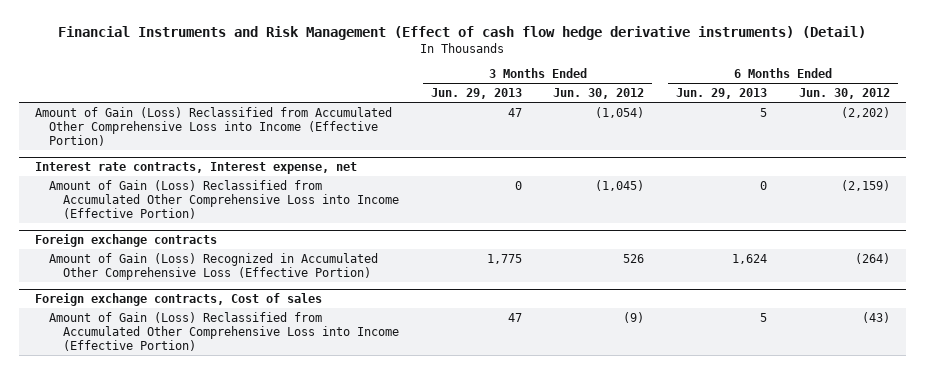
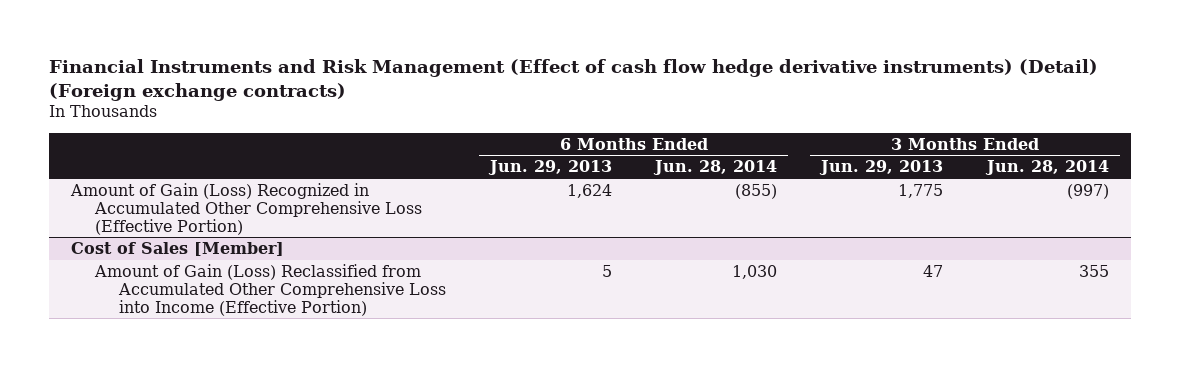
[58,26,867,41] Financial Instruments and Risk Management (Effect of cash flow hedge derivative instruments) (Detail) -> [48,58,1098,101] Financial Instruments and Risk Management (Effect of cash flow hedge derivative instruments) (Detail) (Foreign exchange contracts)
[553,88,645,100] Jun. 30, 2012 -> none
[798,88,890,100] Jun. 30, 2012 -> none
none -> [653,160,778,176] Jun. 28, 2014
none -> [984,160,1109,176] Jun. 28, 2014
[34,106,392,147] Amount of Gain (Loss) Reclassified from Accumulated Other Comprehensive Loss into Income (Effective Portion) -> none
[34,161,357,174] Interest rate contracts, Interest expense, net -> none
[49,179,400,220] Amount of Gain (Loss) Reclassified from Accumulated Other Comprehensive Loss into Income (Effective Portion) -> none
[34,233,217,247] Foreign exchange contracts -> none
[34,292,322,306] Foreign exchange contracts, Cost of sales -> none
none -> [70,242,284,257] Cost of Sales [Member]

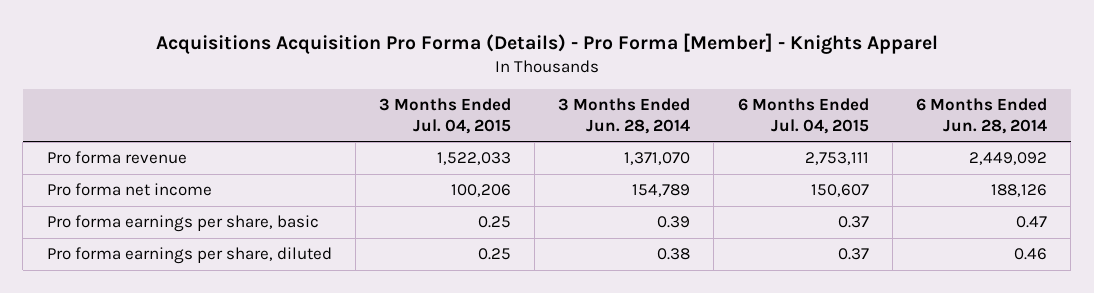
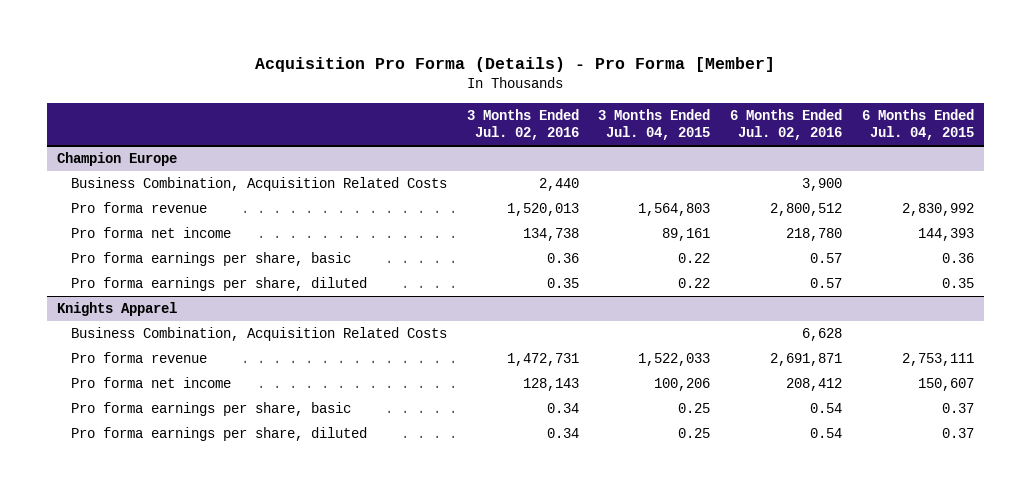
[155,33,938,55] Acquisitions Acquisition Pro Forma (Details) - Pro Forma [Member] - Knights Apparel -> [255,57,776,73] Acquisition Pro Forma (Details) - Pro Forma [Member]
[558,98,691,134] 3 Months Ended Jun. 28, 2014 -> none
[915,98,1047,134] 6 Months Ended Jun. 28, 2014 -> none
none -> [466,108,579,141] 3 Months Ended Jul. 02, 2016
none -> [730,108,843,141] 6 Months Ended Jul. 02, 2016
none -> [57,152,178,167] Champion Europe
none -> [71,177,448,192] Business Combination, Acquisition Related Costs
none -> [71,202,208,214] Pro forma revenue
none -> [71,227,232,239] Pro forma net income
none -> [71,252,352,267] Pro forma earnings per share, basic
none -> [71,277,368,292] Pro forma earnings per share, diluted
none -> [57,302,178,317] Knights Apparel
none -> [71,327,448,342] Business Combination, Acquisition Related Costs

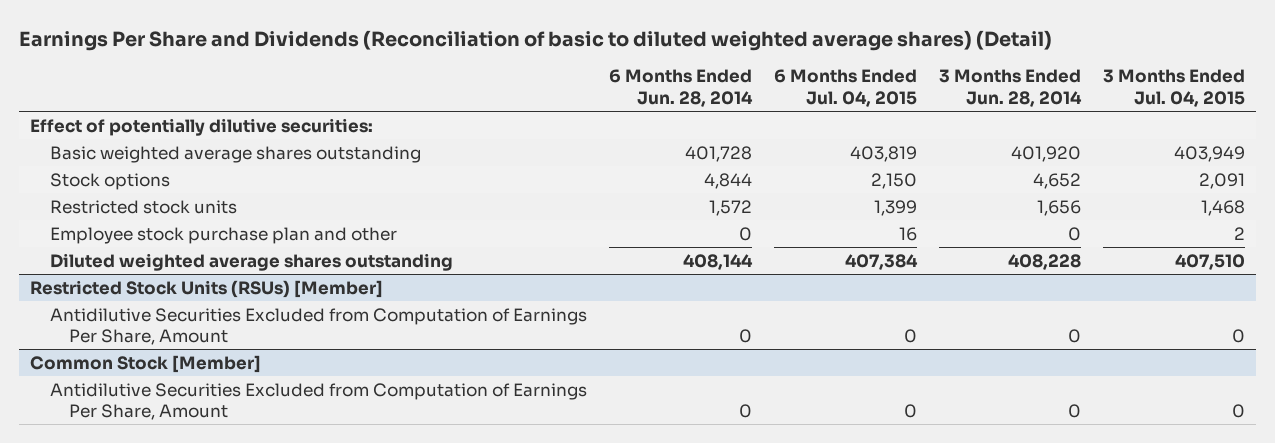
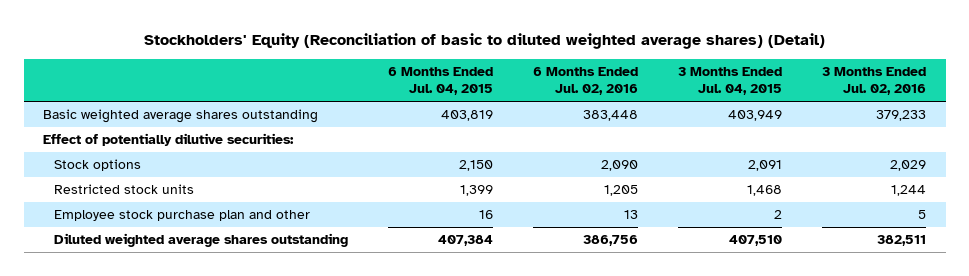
[19,29,1053,51] Earnings Per Share and Dividends (Reconciliation of basic to diluted weighted average shares) (Detail) -> [143,33,825,50] Stockholders' Equity (Reconciliation of basic to diluted weighted average shares) (Detail)
[608,69,753,107] 6 Months Ended Jun. 28, 2014 -> none
[939,69,1083,107] 3 Months Ended Jun. 28, 2014 -> none
none -> [533,67,639,96] 6 Months Ended Jul. 02, 2016
none -> [821,67,926,96] 3 Months Ended Jul. 02, 2016
[30,117,374,136] Effect of potentially dilutive securities: -> [43,133,295,147] Effect of potentially dilutive securities:
[30,279,384,298] Restricted Stock Units (RSUs) [Member] -> none
[49,307,587,346] Antidilutive Securities Excluded from Computation of Earnings Per Share, Amount -> none
[30,354,262,373] Common Stock [Member] -> none
[49,382,587,421] Antidilutive Securities Excluded from Computation of Earnings Per Share, Amount -> none

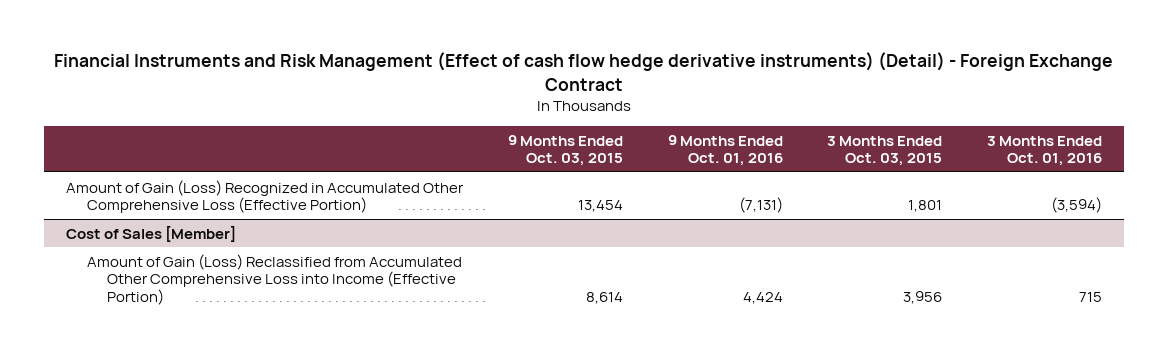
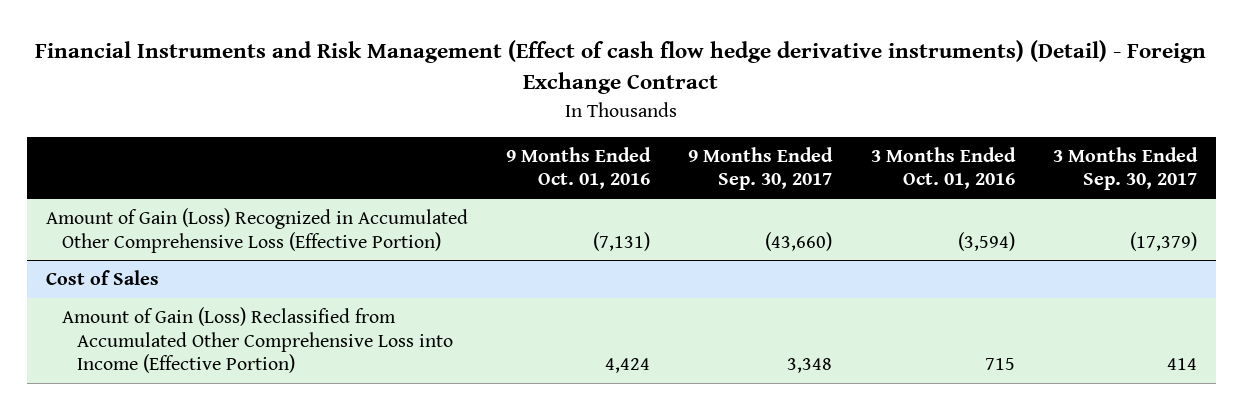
[507,134,623,167] 9 Months Ended Oct. 03, 2015 -> none
[827,135,943,167] 3 Months Ended Oct. 03, 2015 -> none
none -> [688,147,834,191] 9 Months Ended Sep. 30, 2017
none -> [1052,147,1198,191] 3 Months Ended Sep. 30, 2017
[66,225,237,242] Cost of Sales [Member] -> [46,270,160,286] Cost of Sales

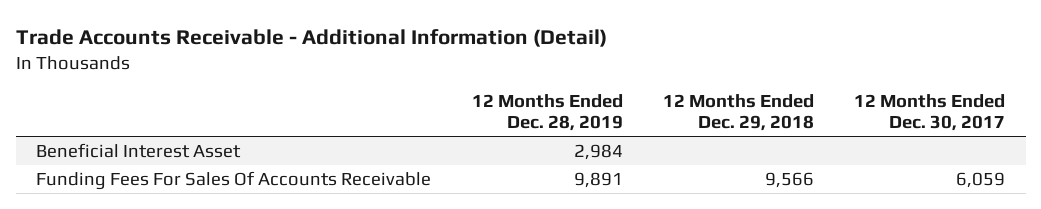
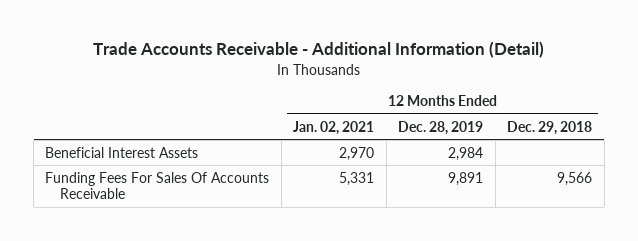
[854,94,1006,132] 12 Months Ended Dec. 30, 2017 -> none
none -> [293,120,375,135] Jan. 02, 2021
[36,142,242,158] Beneficial Interest Asset -> [45,146,199,158] Beneficial Interest Assets

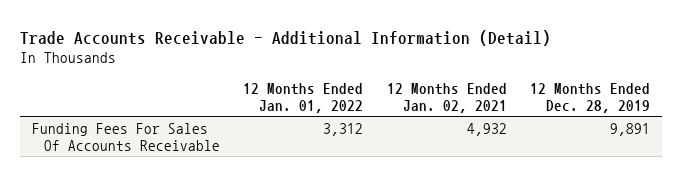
[507,120,593,135] Dec. 29, 2018 -> none
none -> [243,82,364,113] 12 Months Ended Jan. 01, 2022
[45,146,199,158] Beneficial Interest Assets -> none
[339,171,375,186] 5,331 -> [466,122,507,136] 4,932

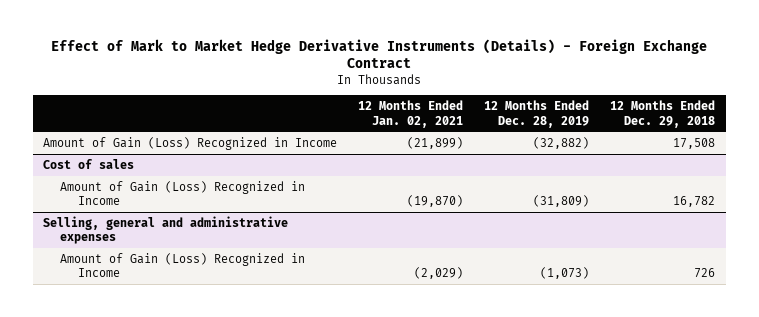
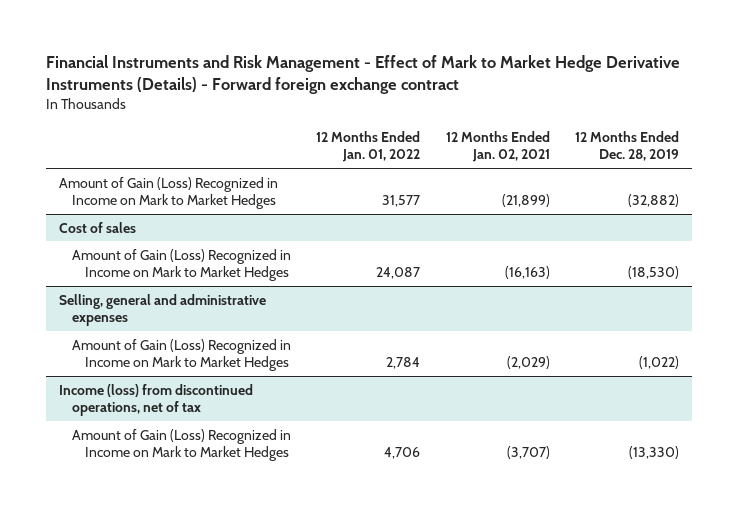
[51,38,708,69] Effect of Mark to Market Hedge Derivative Instruments (Details) - Foreign Exchange Contract -> [45,54,680,94] Financial Instruments and Risk Management - Effect of Mark to Market Hedge Derivative Instruments (Details) - Forward foreign exchange contract
[610,99,716,128] 12 Months Ended Dec. 29, 2018 -> none
none -> [316,130,421,163] 12 Months Ended Jan. 01, 2022
[43,136,338,150] Amount of Gain (Loss) Recognized in Income -> [58,176,278,210] Amount of Gain (Loss) Recognized in Income on Mark to Market Hedges
[60,180,306,206] Amount of Gain (Loss) Recognized in Income -> [71,248,291,282] Amount of Gain (Loss) Recognized in Income on Mark to Market Hedges
[407,195,464,208] (19,870) -> [504,266,550,280] (16,163)
[533,195,590,208] (31,809) -> [628,266,680,280] (18,530)
[60,252,306,278] Amount of Gain (Loss) Recognized in Income -> [71,338,291,372] Amount of Gain (Loss) Recognized in Income on Mark to Market Hedges
[540,267,590,280] (1,073) -> [639,356,680,370] (1,022)
none -> [58,383,253,417] Income (loss) from discontinued operations, net of tax
none -> [71,428,291,462] Amount of Gain (Loss) Recognized in Income on Mark to Market Hedges

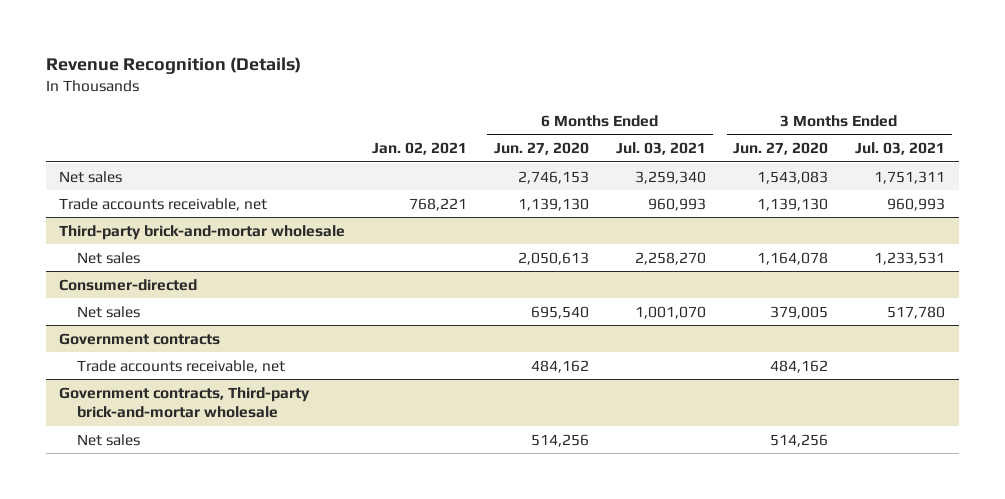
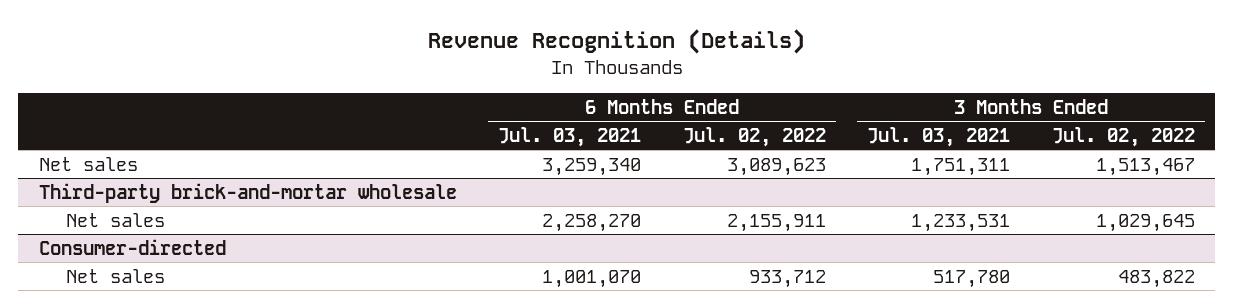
[372,142,468,156] Jan. 02, 2021 -> none
[494,142,590,156] Jun. 27, 2020 -> none
[733,142,829,156] Jun. 27, 2020 -> none
none -> [682,127,826,148] Jul. 02, 2022
none -> [1051,127,1195,148] Jul. 02, 2022
[59,197,268,211] Trade accounts receivable, net -> none
[59,332,221,345] Government contracts -> none
[76,359,285,373] Trade accounts receivable, net -> none
[59,386,311,419] Government contracts, Third-party brick-and-mortar wholesale -> none
[76,433,140,446] Net sales -> none

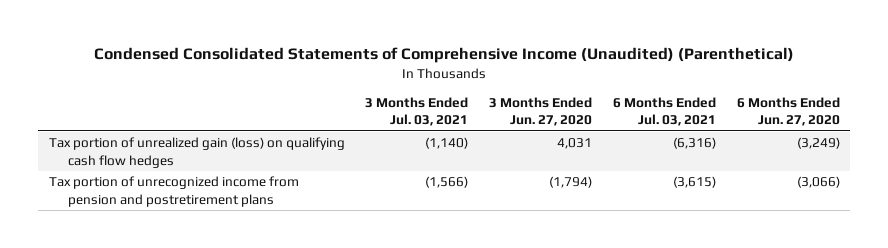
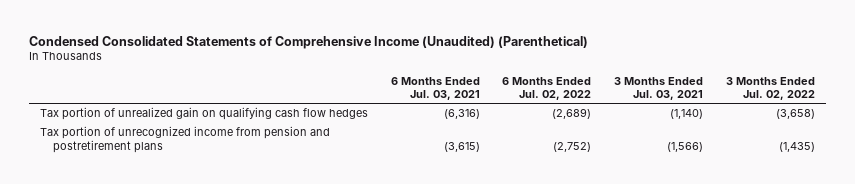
[489,96,593,127] 3 Months Ended Jun. 27, 2020 -> none
[736,96,840,127] 6 Months Ended Jun. 27, 2020 -> none
none -> [502,76,592,101] 6 Months Ended Jul. 02, 2022
none -> [725,76,815,101] 3 Months Ended Jul. 02, 2022
[48,137,345,168] Tax portion of unrealized gain (loss) on qualifying cash flow hedges -> [39,107,368,121] Tax portion of unrealized gain on qualifying cash flow hedges

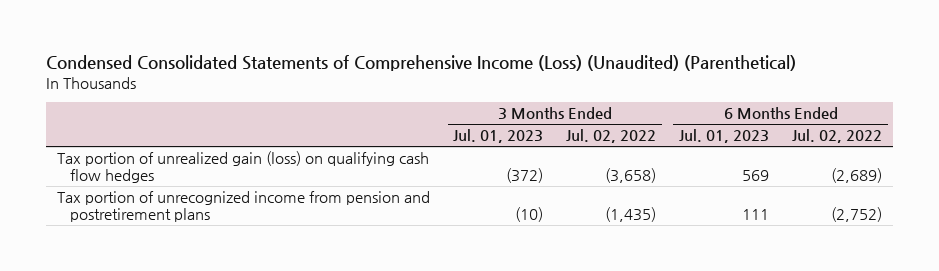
[28,35,588,49] Condensed Consolidated Statements of Comprehensive Income (Unaudited) (Parenthetical) -> [45,55,796,72] Condensed Consolidated Statements of Comprehensive Income (Loss) (Unaudited) (Parenthetical)
[390,76,480,101] 6 Months Ended Jul. 03, 2021 -> none
[614,76,704,101] 3 Months Ended Jul. 03, 2021 -> none
none -> [453,129,544,144] Jul. 01, 2023
none -> [679,129,770,144] Jul. 01, 2023
[39,107,368,121] Tax portion of unrealized gain on qualifying cash flow hedges -> [57,151,430,184] Tax portion of unrealized gain (loss) on qualifying cash flow hedges

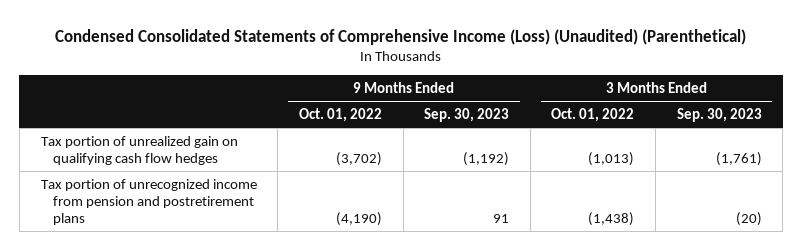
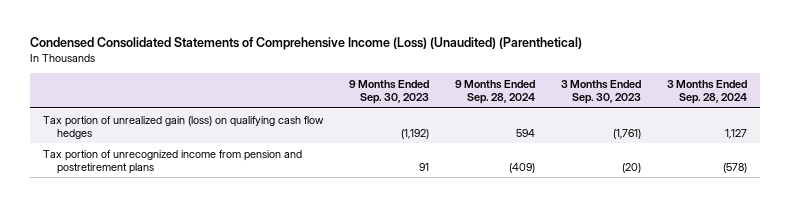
[298,107,382,122] Oct. 01, 2022 -> none
[551,107,635,122] Oct. 01, 2022 -> none
none -> [454,79,535,105] 9 Months Ended Sep. 28, 2024
none -> [666,79,747,105] 3 Months Ended Sep. 28, 2024
[40,135,238,165] Tax portion of unrealized gain on qualifying cash flow hedges -> [43,115,325,139] Tax portion of unrealized gain (loss) on qualifying cash flow hedges

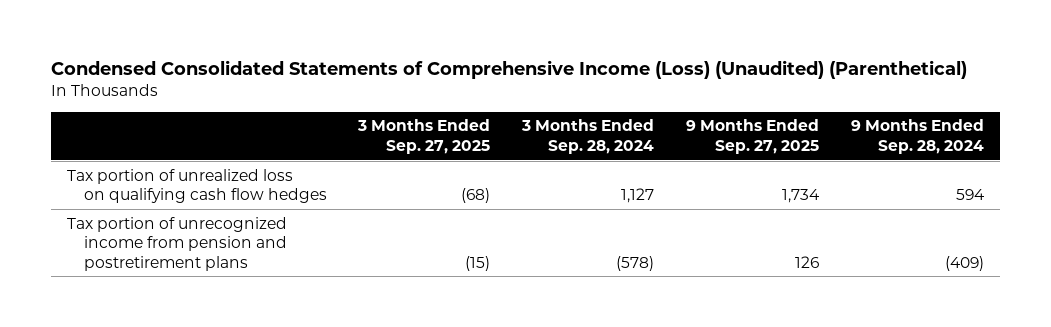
[348,79,429,105] 9 Months Ended Sep. 30, 2023 -> none
[560,79,641,105] 3 Months Ended Sep. 30, 2023 -> none
none -> [357,119,491,154] 3 Months Ended Sep. 27, 2025
none -> [686,119,820,154] 9 Months Ended Sep. 27, 2025
[43,115,325,139] Tax portion of unrealized gain (loss) on qualifying cash flow hedges -> [66,168,327,204] Tax portion of unrealized loss on qualifying cash flow hedges

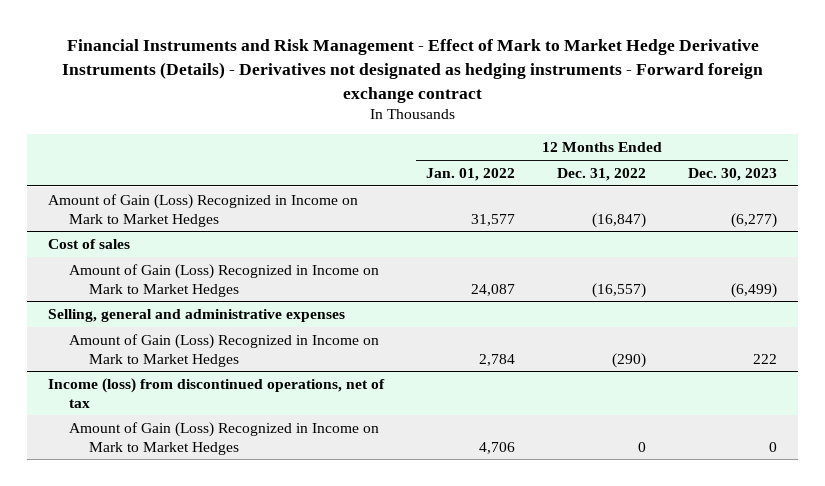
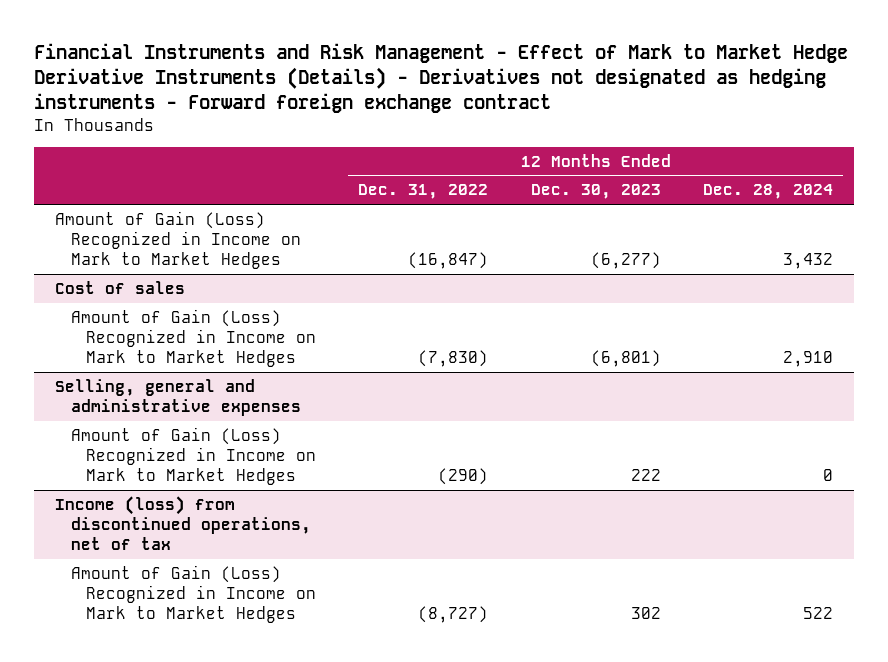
[426,167,516,181] Jan. 01, 2022 -> none
none -> [702,184,833,200] Dec. 28, 2024
[592,282,647,298] (16,557) -> [418,350,489,368] (7,830)
[731,282,778,298] (6,499) -> [590,350,661,368] (6,801)
[638,441,647,452] 0 -> [418,606,489,624] (8,727)
[769,441,778,452] 0 -> [630,607,661,620] 302

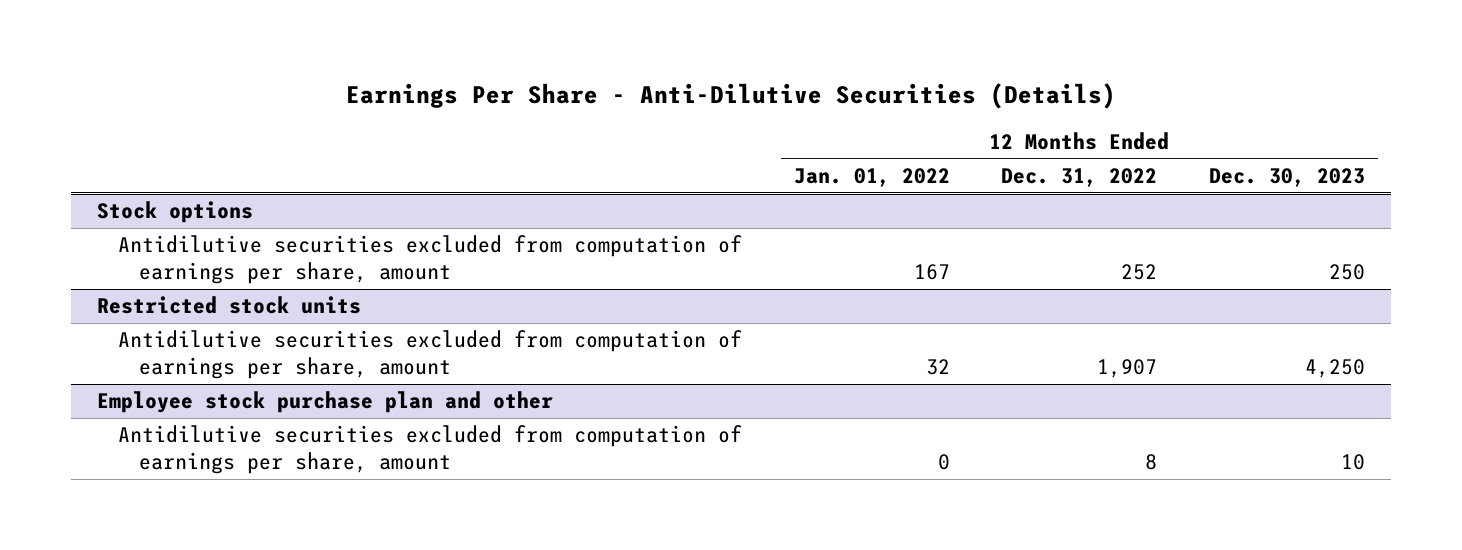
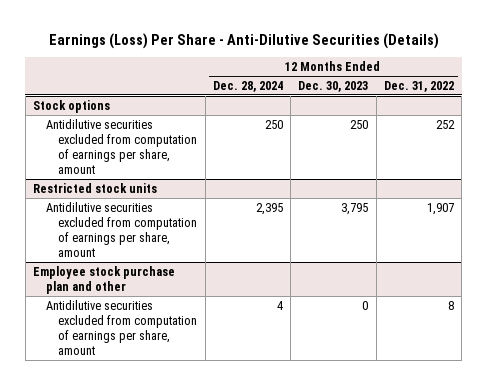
[345,83,1116,110] Earnings Per Share - Anti-Dilutive Securities (Details) -> [48,32,439,49] Earnings (Loss) Per Share - Anti-Dilutive Securities (Details)
[793,168,950,188] Jan. 01, 2022 -> none
none -> [212,80,283,92] Dec. 28, 2024
[1305,358,1366,378] 4,250 -> [341,202,369,215] 3,795
[1341,453,1366,470] 10 -> [362,300,369,310] 0

